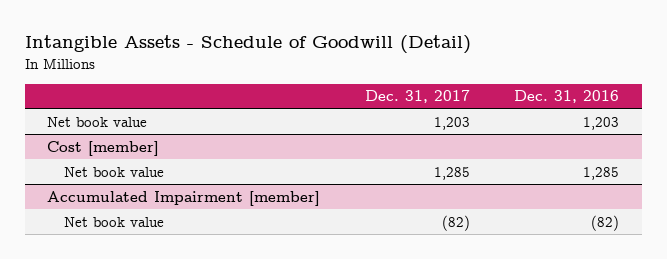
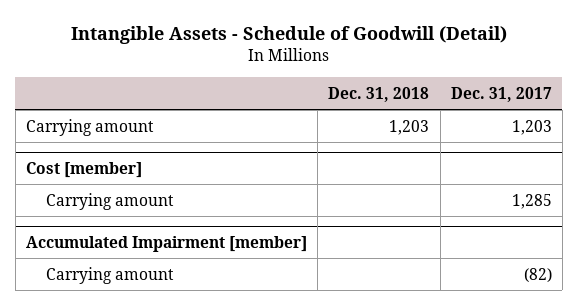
[514,90,620,104] Dec. 31, 2016 -> none
none -> [328,86,430,102] Dec. 31, 2018
[47,116,148,127] Net book value -> [26,118,155,136] Carrying amount
[63,166,164,177] Net book value -> [45,192,174,210] Carrying amount
[63,216,164,227] Net book value -> [45,266,174,284] Carrying amount

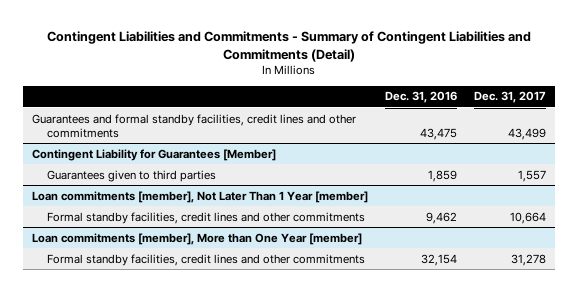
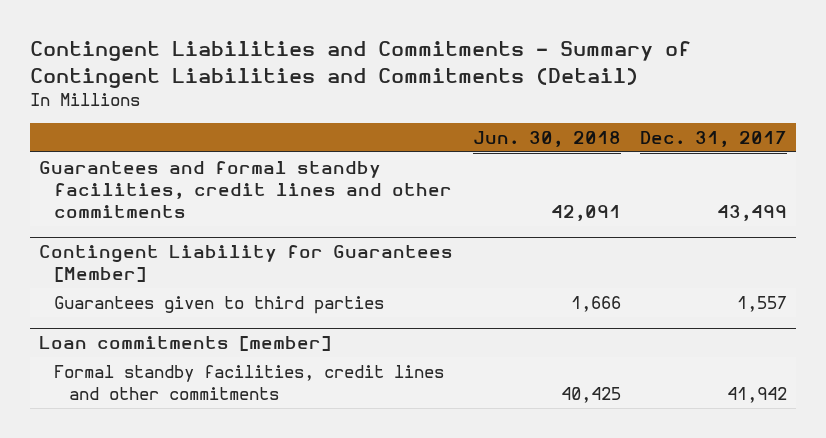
[385,91,458,104] Dec. 31, 2016 -> none
none -> [472,130,621,147] Jun. 30, 2018
[31,190,368,203] Loan commitments [member], Not Later Than 1 Year [member] -> none
[31,232,362,245] Loan commitments [member], More than One Year [member] -> none
[47,253,366,266] Formal standby facilities, credit lines and other commitments -> none
none -> [39,336,332,352] Loan commitments [member]
[510,211,547,224] 10,664 -> [726,387,787,404] 41,942

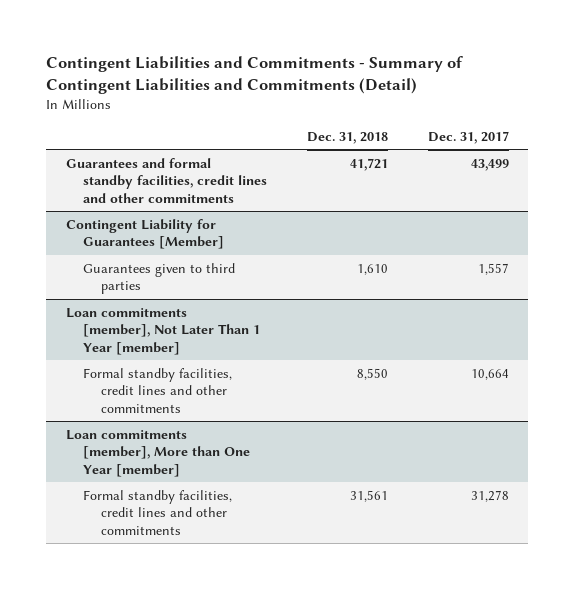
[472,130,621,147] Jun. 30, 2018 -> none
none -> [306,131,388,144] Dec. 31, 2018
[39,336,332,352] Loan commitments [member] -> none
none -> [65,307,261,356] Loan commitments [member], Not Later Than 1 Year [member]
[726,387,787,404] 41,942 -> [470,368,509,380] 10,664
none -> [65,429,251,478] Loan commitments [member], More than One Year [member]
none -> [83,489,233,536] Formal standby facilities, credit lines and other commitments

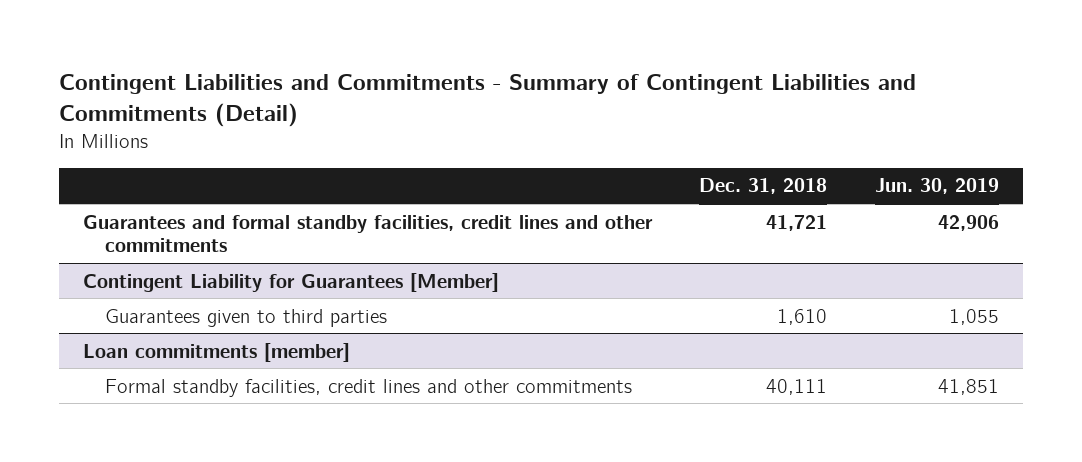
[427,130,509,144] Dec. 31, 2017 -> none
none -> [875,178,1000,195] Jun. 30, 2019
[65,307,261,356] Loan commitments [member], Not Later Than 1 Year [member] -> none
[65,429,251,478] Loan commitments [member], More than One Year [member] -> none
[83,489,233,536] Formal standby facilities, credit lines and other commitments -> none
none -> [82,342,350,362] Loan commitments [member]
[356,367,388,380] 8,550 -> [766,378,828,395] 40,111

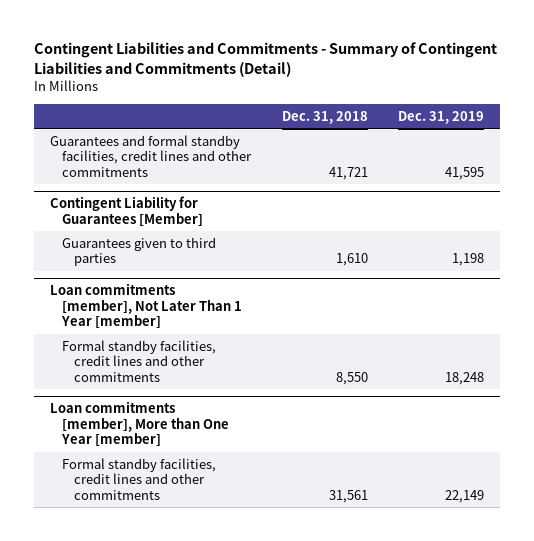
[875,178,1000,195] Jun. 30, 2019 -> none
none -> [398,110,485,124] Dec. 31, 2019
[82,342,350,362] Loan commitments [member] -> none
none -> [49,283,242,330] Loan commitments [member], Not Later Than 1 Year [member]
[766,378,828,395] 40,111 -> [335,371,368,385] 8,550
none -> [49,401,229,448] Loan commitments [member], More than One Year [member]
none -> [61,457,216,500] Formal standby facilities, credit lines and other commitments

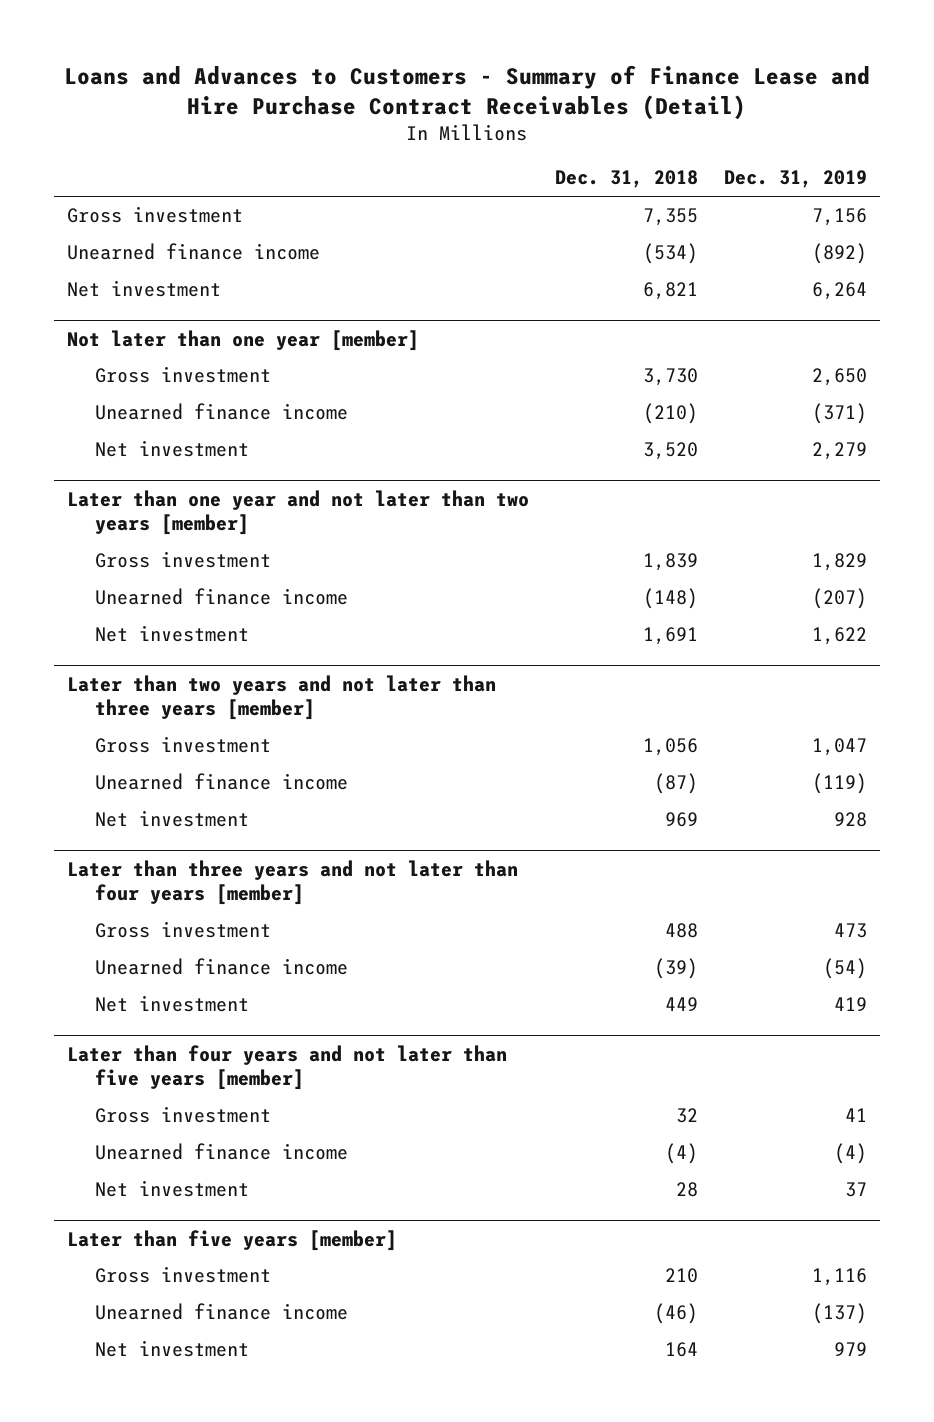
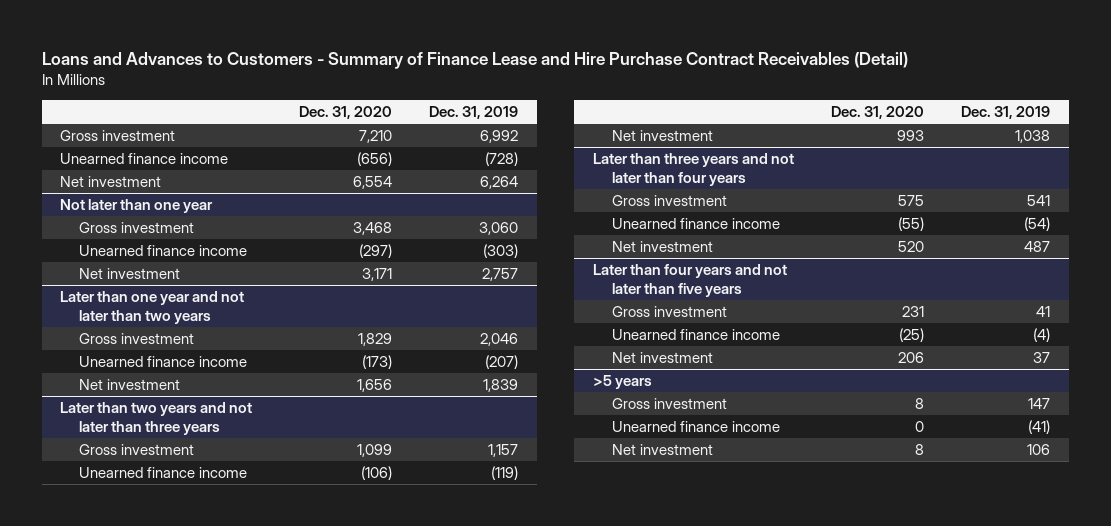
[554,170,698,189] Dec. 31, 2018 -> none
none -> [298,105,392,119] Dec. 31, 2020
[811,208,867,227] 7,156 -> [480,130,519,144] 6,992
[811,243,867,265] (892) -> [485,152,519,167] (728)
[66,329,419,351] Not later than one year [member] -> [60,199,214,214] Not later than one year
[811,368,867,387] 2,650 -> [479,222,519,236] 3,060
[811,403,867,425] (371) -> [483,244,519,259] (303)
[811,442,867,461] 2,279 -> [482,268,519,282] 2,757
[66,489,529,536] Later than one year and not later than two years [member] -> [60,291,245,324] Later than one year and not later than two years
[811,553,867,572] 1,829 -> [480,333,519,347] 2,046
[811,627,867,646] 1,622 -> [483,379,519,393] 1,839
[66,674,496,721] Later than two years and not later than three years [member] -> [60,402,253,435] Later than two years and not later than three years
[811,738,867,757] 1,047 -> [488,444,519,458] 1,157
[833,812,867,828] 928 -> [1015,130,1051,144] 1,038
[66,859,518,906] Later than three years and not later than four years [member] -> [592,153,794,186] Later than three years and not later than four years
[833,923,867,939] 473 -> [1027,195,1051,207] 541
[833,997,867,1012] 419 -> [1024,241,1051,253] 487
[66,1044,507,1091] Later than four years and not later than five years [member] -> [592,264,787,297] Later than four years and not later than five years
[66,1229,397,1251] Later than five years [member] -> [592,375,652,390] >5 years
[811,1268,867,1287] 1,116 -> [1028,398,1051,410] 147
[811,1303,867,1325] (137) -> [1028,420,1051,435] (41)
[833,1342,867,1357] 979 -> [1027,444,1051,456] 106

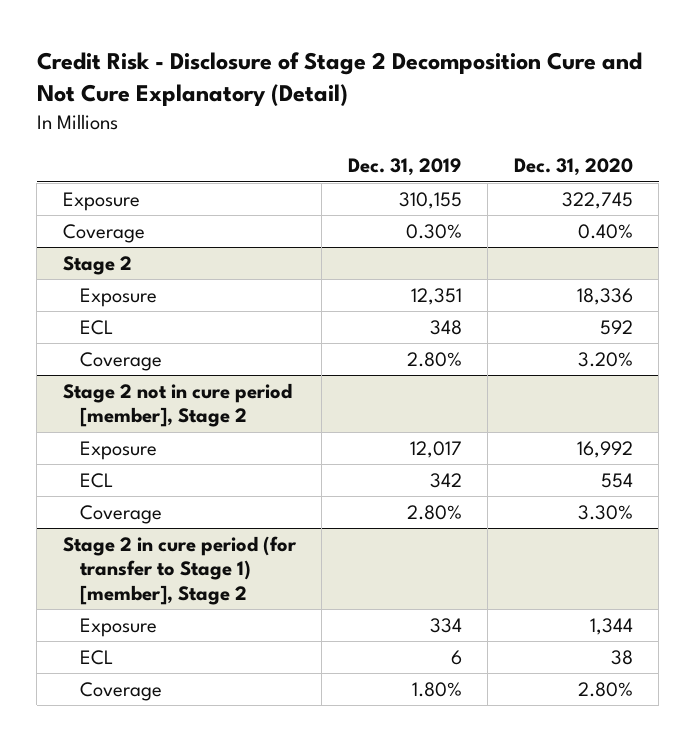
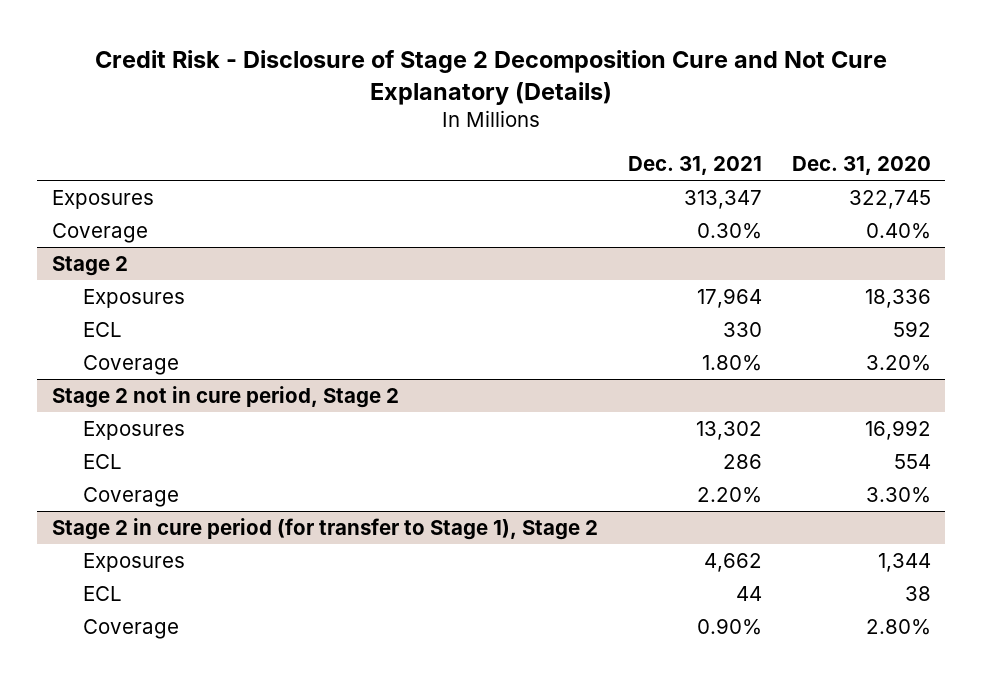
[36,51,642,106] Credit Risk - Disclosure of Stage 2 Decomposition Cure and Not Cure Explanatory (Detail) -> [95,50,888,105] Credit Risk - Disclosure of Stage 2 Decomposition Cure and Not Cure Explanatory (Details)
[347,158,462,177] Dec. 31, 2019 -> none
none -> [627,156,762,176] Dec. 31, 2021
[62,191,140,211] Exposure -> [51,189,154,209] Exposures
[79,287,157,307] Exposure -> [83,288,186,308] Exposures
[62,382,292,428] Stage 2 not in cure period [member], Stage 2 -> [51,385,399,408] Stage 2 not in cure period, Stage 2
[79,440,157,460] Exposure -> [83,420,186,440] Exposures
[62,535,297,605] Stage 2 in cure period (for transfer to Stage 1) [member], Stage 2 -> [51,517,598,540] Stage 2 in cure period (for transfer to Stage 1), Stage 2
[79,617,157,637] Exposure -> [83,552,186,572] Exposures

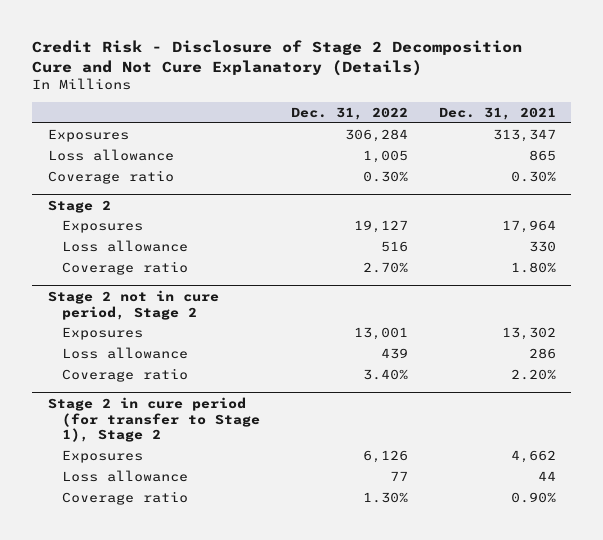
[791,156,931,176] Dec. 31, 2020 -> none
none -> [290,107,408,121] Dec. 31, 2022
none -> [47,148,174,161] Loss allowance
[51,222,148,243] Coverage -> [47,169,174,184] Coverage ratio
[83,321,123,337] ECL -> none
none -> [62,239,189,252] Loss allowance
[83,354,180,375] Coverage -> [62,260,189,275] Coverage ratio
[83,453,123,469] ECL -> [62,346,189,359] Loss allowance
[83,486,180,507] Coverage -> [62,367,189,382] Coverage ratio
[83,585,123,601] ECL -> none
none -> [62,469,189,482] Loss allowance
[83,618,180,639] Coverage -> [62,490,189,505] Coverage ratio

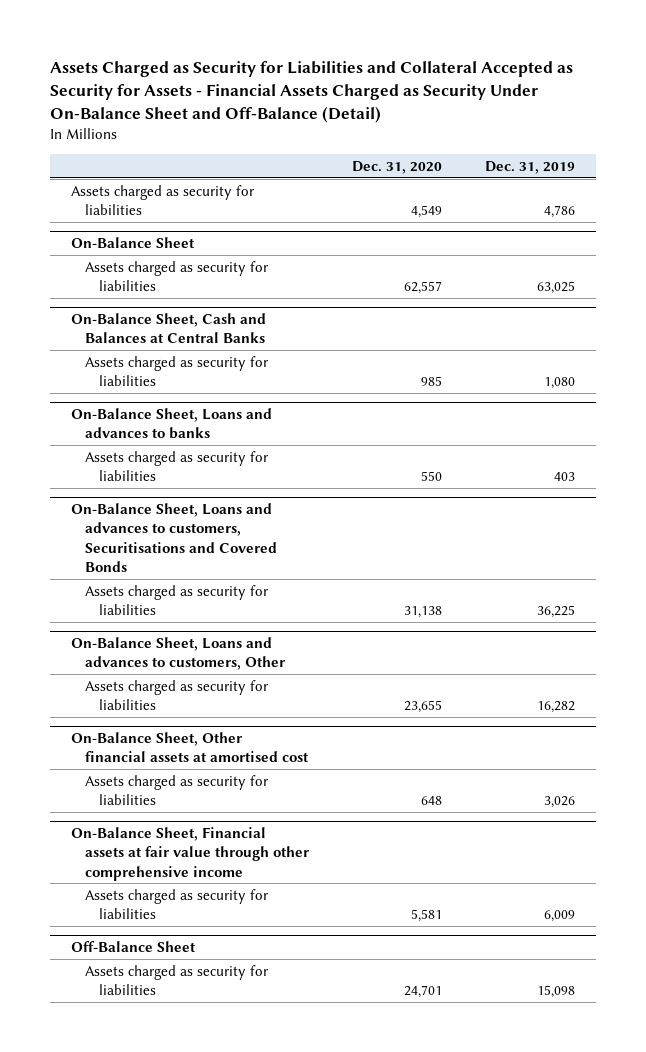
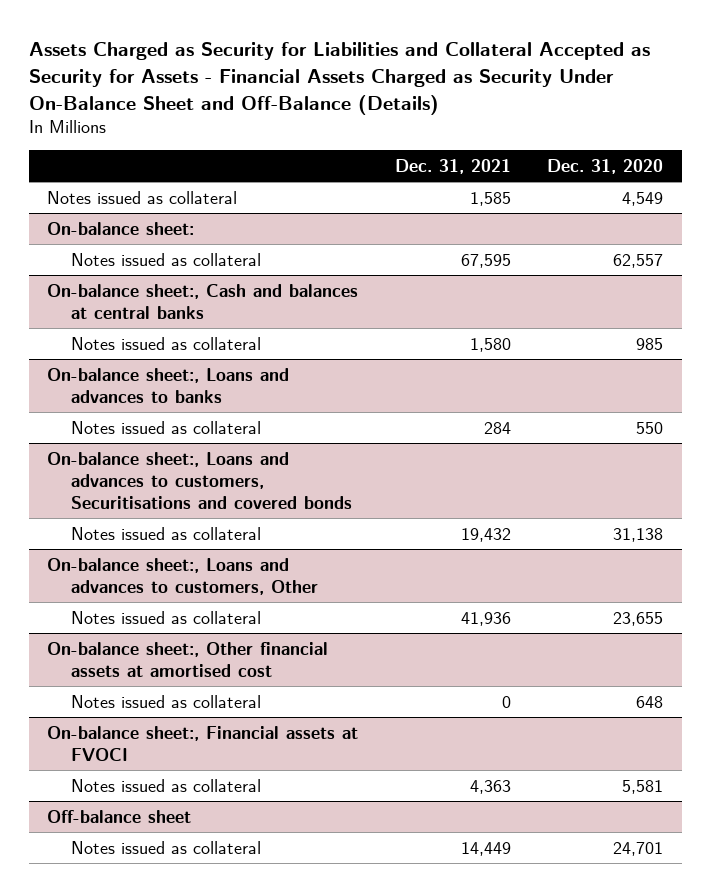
[49,60,573,124] Assets Charged as Security for Liabilities and Collateral Accepted as Security for Assets - Financial Assets Charged as Security Under On-Balance Sheet and Off-Balance (Detail) -> [28,41,650,115] Assets Charged as Security for Liabilities and Collateral Accepted as Security for Assets - Financial Assets Charged as Security Under On-Balance Sheet and Off-Balance (Details)
[484,160,575,174] Dec. 31, 2019 -> none
none -> [394,158,511,174] Dec. 31, 2021
[70,827,310,881] On-Balance Sheet, Financial assets at fair value through other comprehensive income -> none
[70,184,255,215] Assets charged as security for liabilities -> [46,190,237,204] Notes issued as collateral
[70,237,195,249] On-Balance Sheet -> [46,221,194,235] On-balance sheet:
[85,260,270,291] Assets charged as security for liabilities -> [70,252,261,266] Notes issued as collateral
[70,313,266,344] On-Balance Sheet, Cash and Balances at Central Banks -> [46,283,358,319] On-balance sheet:, Cash and balances at central banks
[85,355,270,386] Assets charged as security for liabilities -> [70,336,261,350] Notes issued as collateral
[70,408,272,440] On-Balance Sheet, Loans and advances to banks -> [46,367,289,403] On-balance sheet:, Loans and advances to banks
[85,450,270,481] Assets charged as security for liabilities -> [70,420,261,434] Notes issued as collateral
[70,503,278,572] On-Balance Sheet, Loans and advances to customers, Securitisations and Covered Bonds -> [46,451,352,509] On-balance sheet:, Loans and advances to customers, Securitisations and covered bonds
[85,584,270,615] Assets charged as security for liabilities -> [70,526,261,540] Notes issued as collateral
[70,637,286,671] On-Balance Sheet, Loans and advances to customers, Other -> [46,557,318,595] On-balance sheet:, Loans and advances to customers, Other
[85,679,270,710] Assets charged as security for liabilities -> [70,610,261,624] Notes issued as collateral
[70,732,310,763] On-Balance Sheet, Other financial assets at amortised cost -> [46,641,328,677] On-balance sheet:, Other financial assets at amortised cost
[85,774,270,805] Assets charged as security for liabilities -> [70,694,261,708] Notes issued as collateral
none -> [46,725,358,761] On-balance sheet:, Financial assets at FVOCI
[85,888,270,919] Assets charged as security for liabilities -> [70,778,261,792] Notes issued as collateral
[70,941,196,953] Off-Balance Sheet -> [46,809,191,823] Off-balance sheet
[85,964,270,995] Assets charged as security for liabilities -> [70,840,261,854] Notes issued as collateral

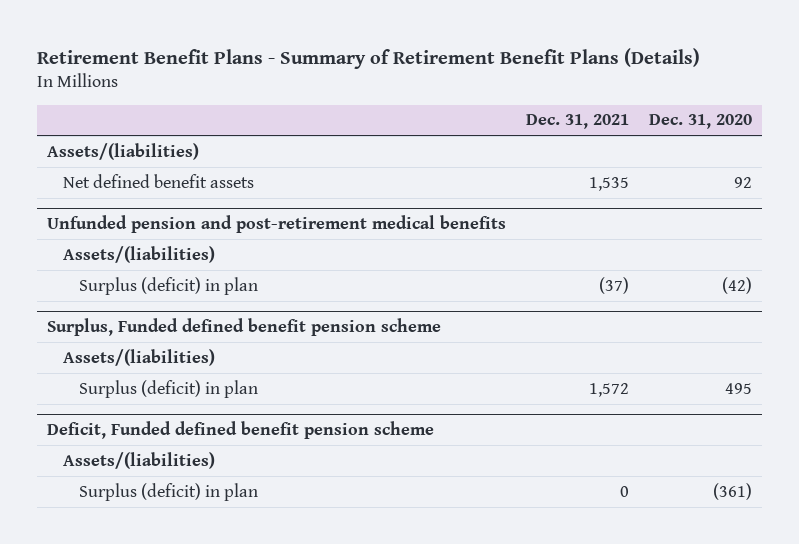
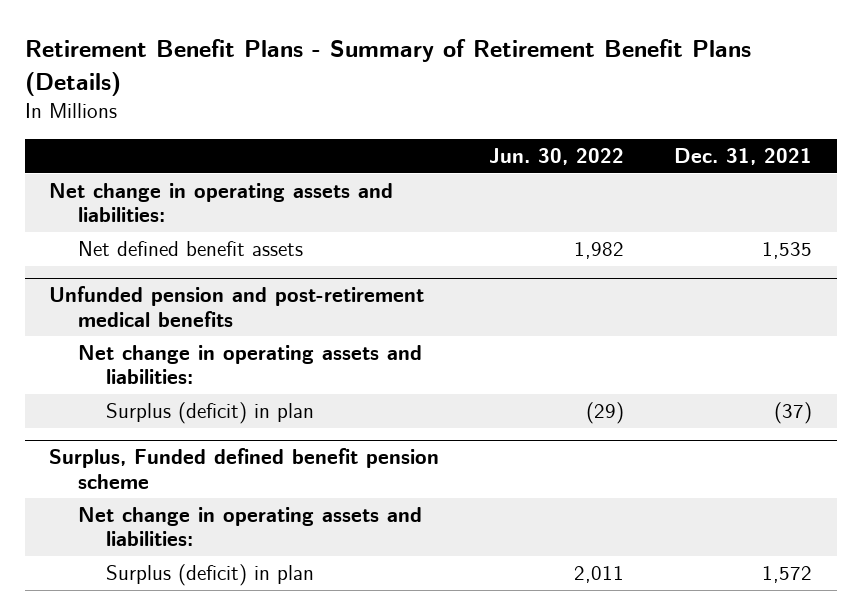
[649,114,753,130] Dec. 31, 2020 -> none
none -> [489,148,625,166] Jun. 30, 2022
[47,142,200,160] Assets/(liabilities) -> [49,183,394,223] Net change in operating assets and liabilities:
[62,245,215,263] Assets/(liabilities) -> [77,345,422,385] Net change in operating assets and liabilities:
[62,348,215,366] Assets/(liabilities) -> [77,507,422,547] Net change in operating assets and liabilities:
[47,420,435,439] Deficit, Funded defined benefit pension scheme -> none
[62,451,215,469] Assets/(liabilities) -> none
[78,482,258,501] Surplus (deficit) in plan -> none

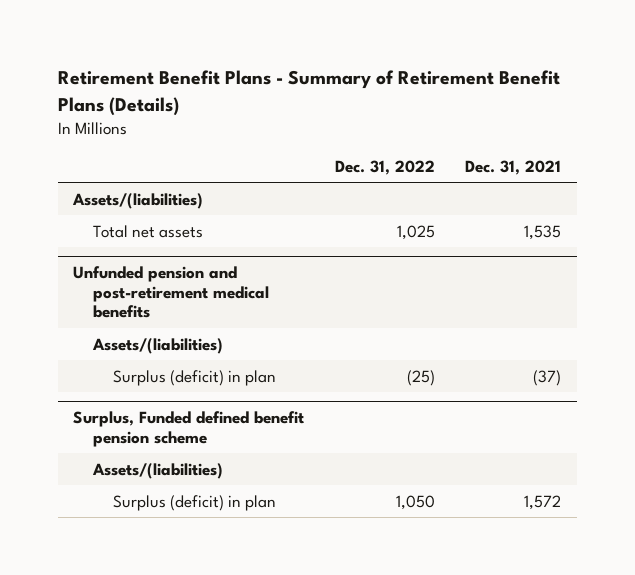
[489,148,625,166] Jun. 30, 2022 -> none
none -> [334,159,435,175] Dec. 31, 2022
[49,183,394,223] Net change in operating assets and liabilities: -> [72,192,204,209] Assets/(liabilities)
[77,241,303,257] Net defined benefit assets -> [93,224,204,238] Total net assets
[77,345,422,385] Net change in operating assets and liabilities: -> [92,337,224,354] Assets/(liabilities)
[77,507,422,547] Net change in operating assets and liabilities: -> [92,462,224,479] Assets/(liabilities)

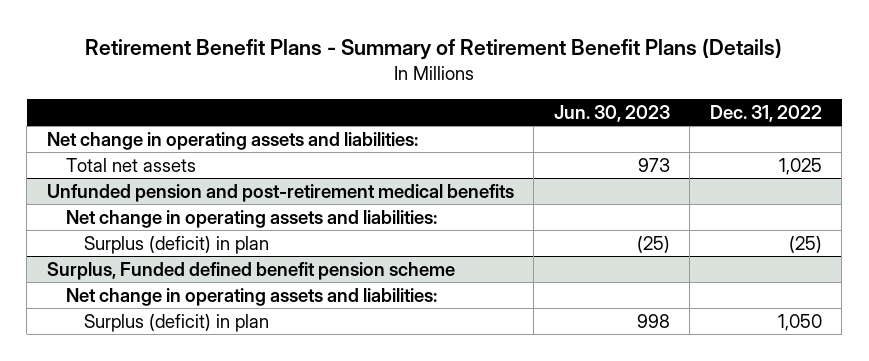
[465,159,562,175] Dec. 31, 2021 -> none
none -> [553,104,670,122] Jun. 30, 2023
[72,192,204,209] Assets/(liabilities) -> [46,131,418,150] Net change in operating assets and liabilities:
[92,337,224,354] Assets/(liabilities) -> [65,209,437,228] Net change in operating assets and liabilities:
[92,462,224,479] Assets/(liabilities) -> [65,287,437,306] Net change in operating assets and liabilities:

